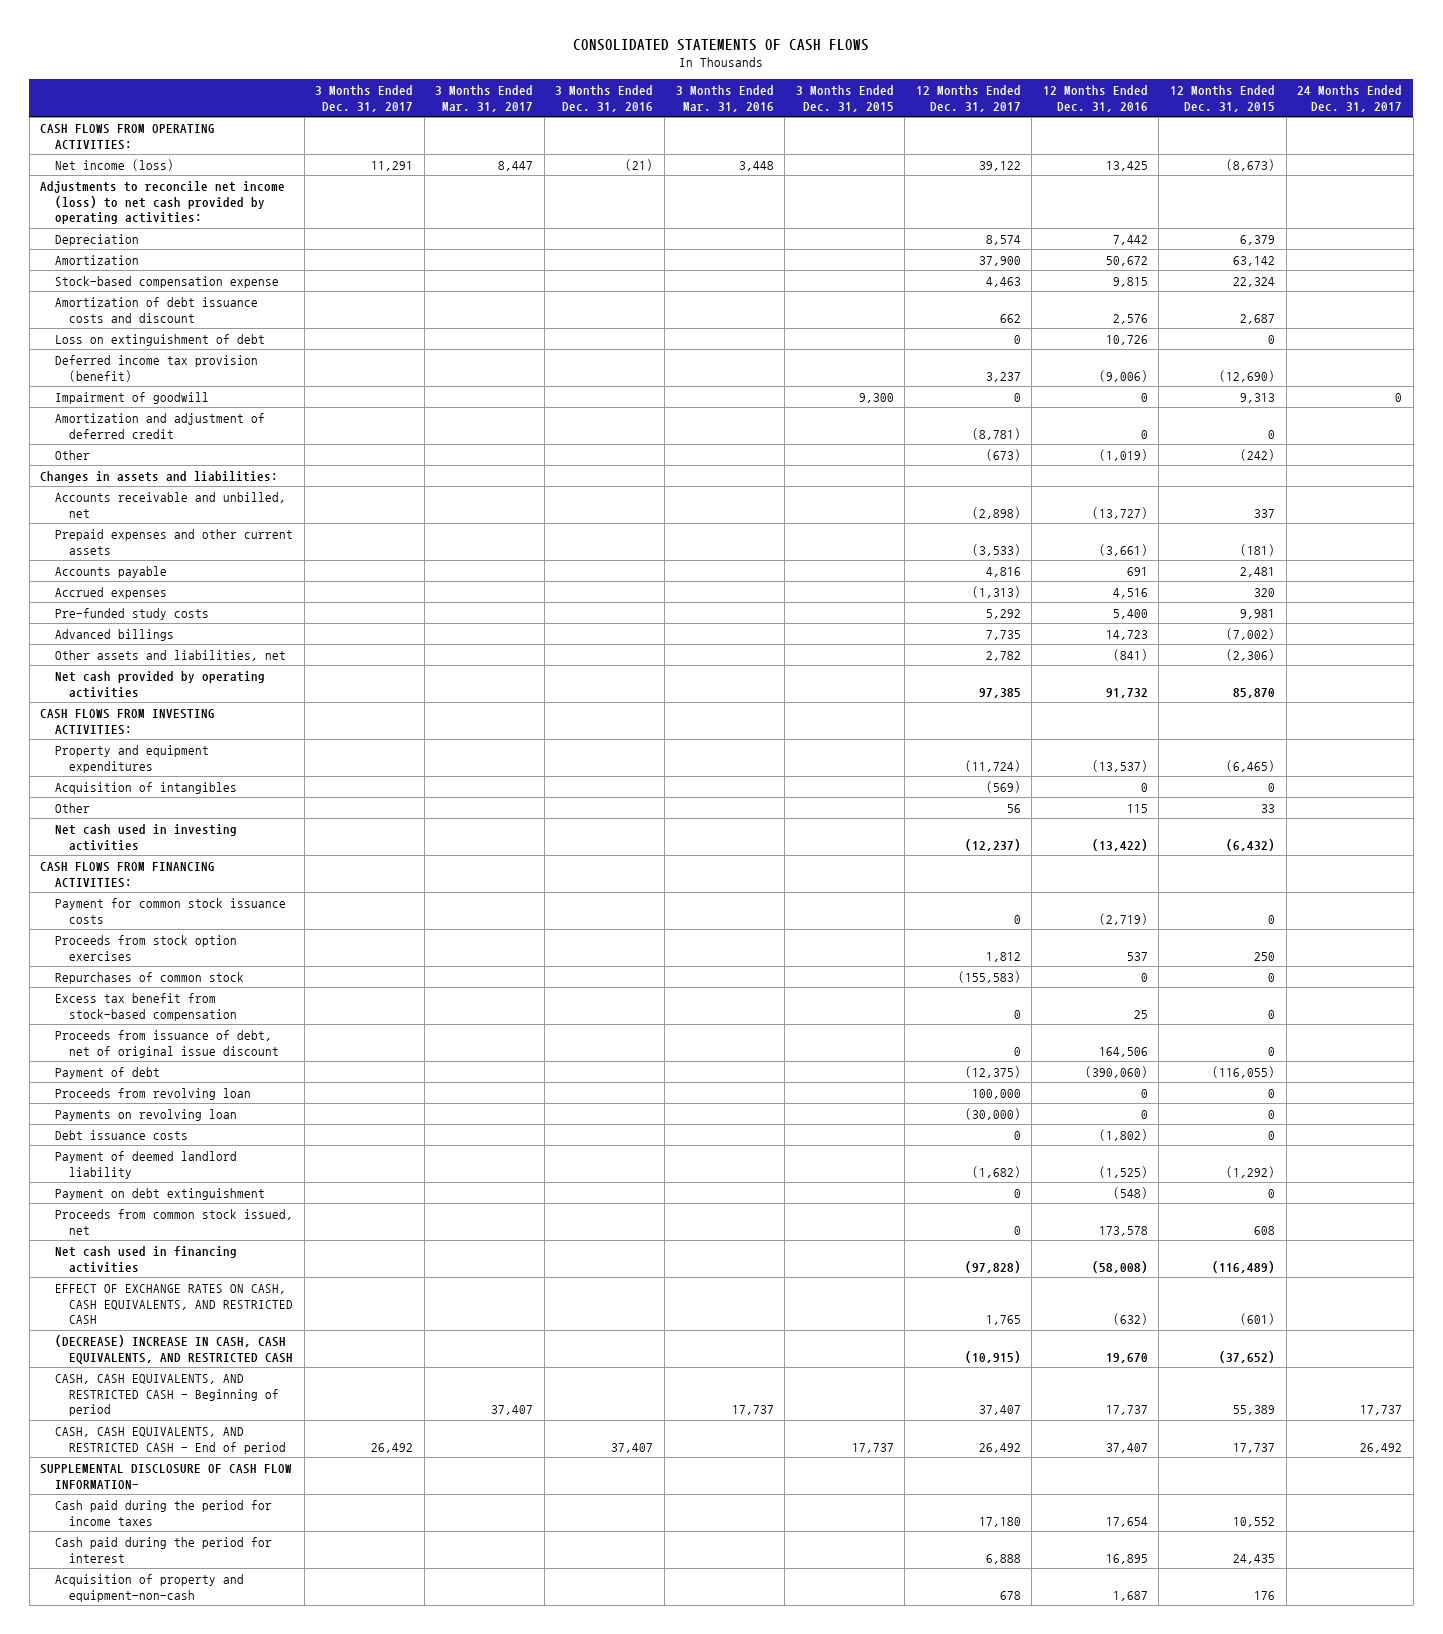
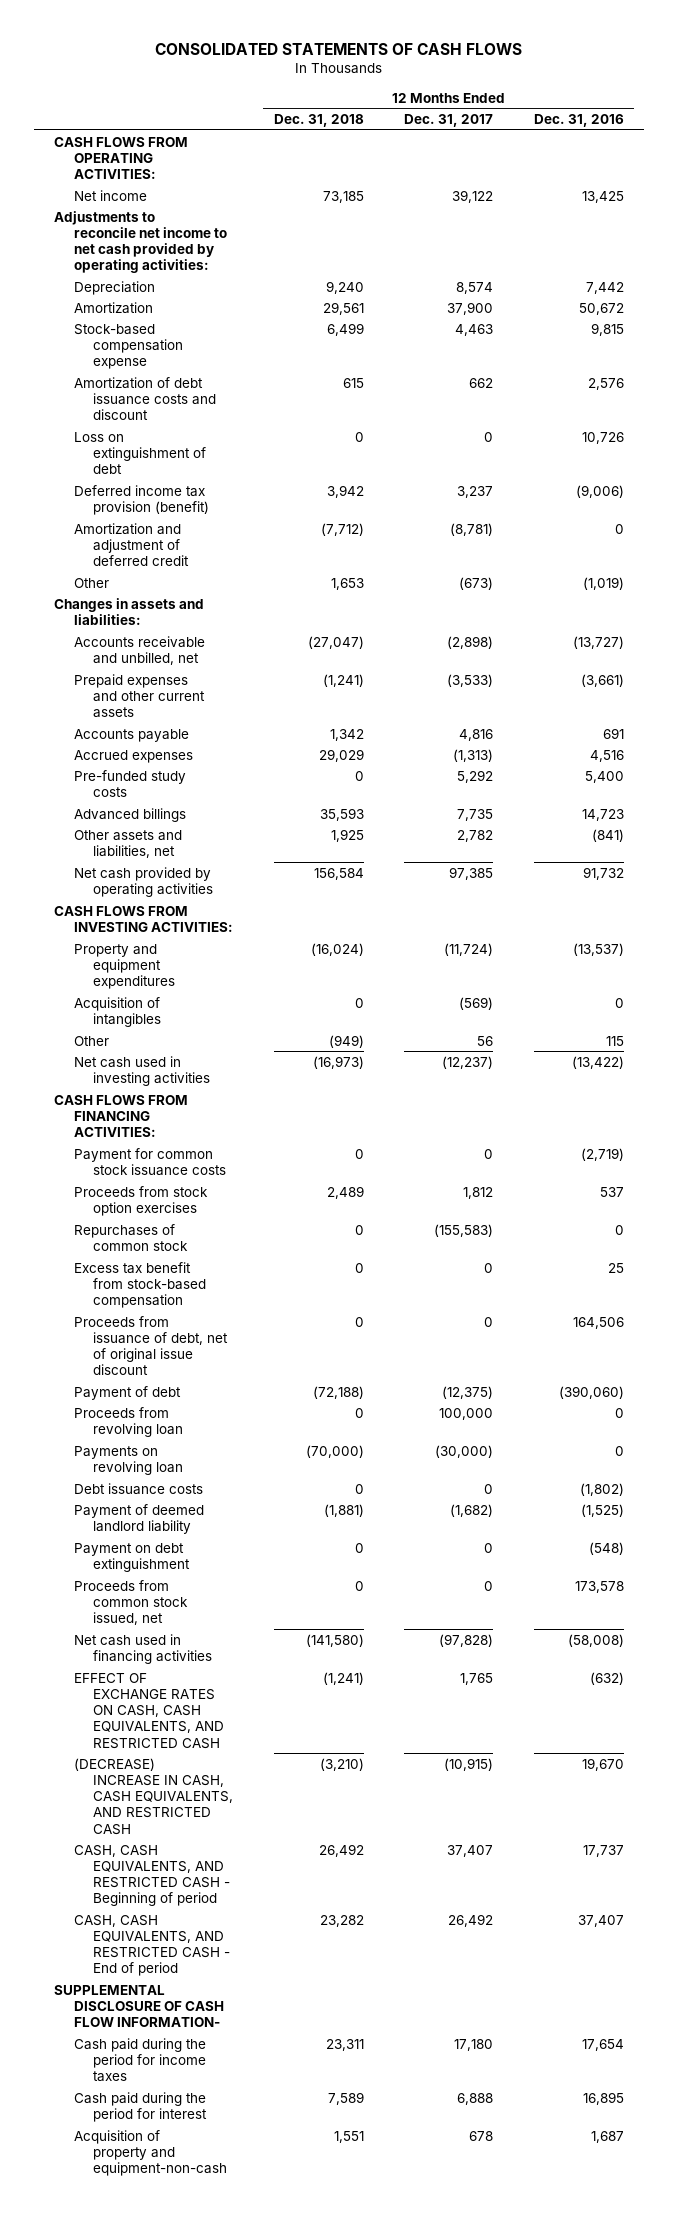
[315,84,414,112] 3 Months Ended Dec. 31, 2017 -> none
[435,84,534,112] 3 Months Ended Mar. 31, 2017 -> none
[555,84,654,112] 3 Months Ended Dec. 31, 2016 -> none
[675,84,774,112] 3 Months Ended Mar. 31, 2016 -> none
[795,84,894,112] 3 Months Ended Dec. 31, 2015 -> none
[1170,84,1276,112] 12 Months Ended Dec. 31, 2015 -> none
[1297,84,1403,112] 24 Months Ended Dec. 31, 2017 -> none
none -> [273,113,364,127] Dec. 31, 2018
[54,158,174,171] Net income (loss) -> [73,189,147,201] Net income
[40,180,286,225] Adjustments to reconcile net income (loss) to net cash provided by operating activities: -> [54,210,227,274] Adjustments to reconcile net income to net cash provided by operating activities:
[54,391,209,404] Impairment of goodwill -> none

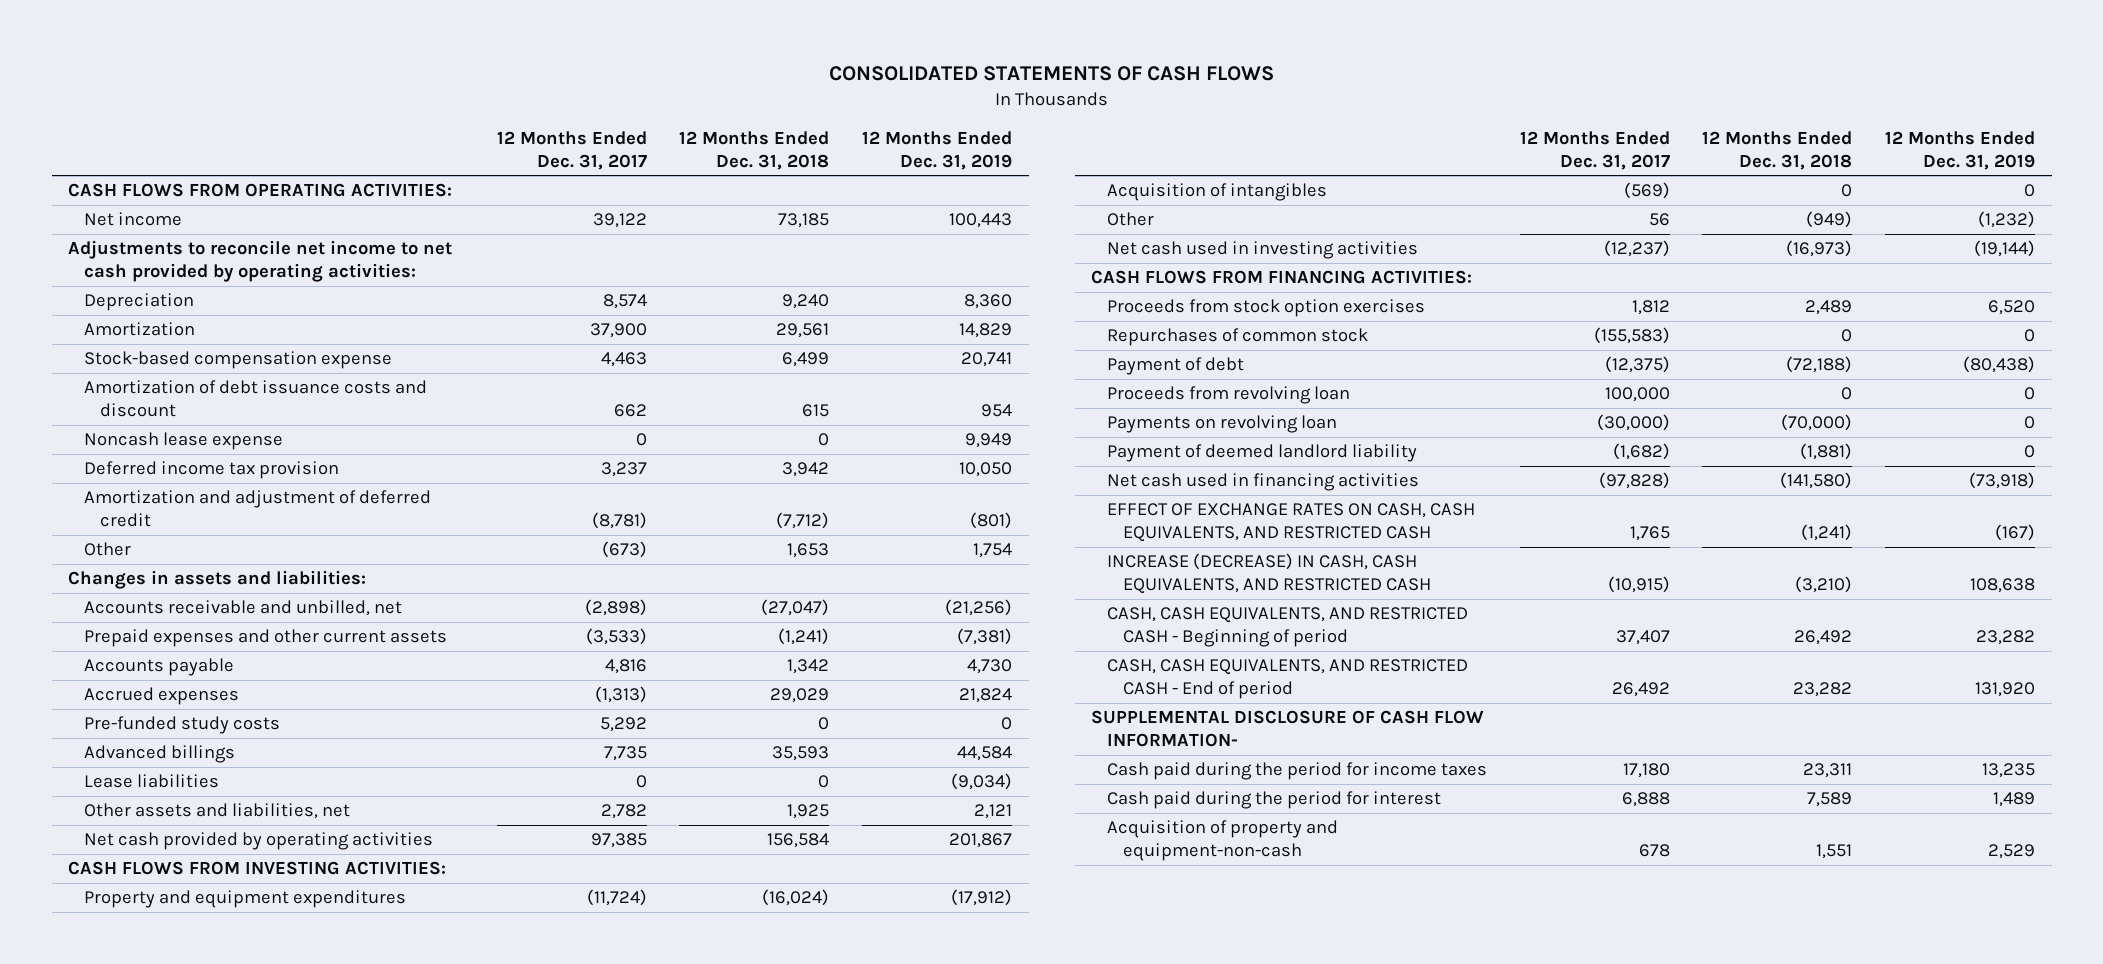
[533,113,624,127] Dec. 31, 2016 -> none
none -> [862,131,1013,170] 12 Months Ended Dec. 31, 2019
[73,431,207,475] Loss on extinguishment of debt -> none
none -> [83,432,283,451] Noncash lease expense
[73,484,210,515] Deferred income tax provision (benefit) -> [83,461,339,480] Deferred income tax provision
none -> [83,774,219,789] Lease liabilities
[73,1147,227,1176] Payment for common stock issuance costs -> none
[73,1261,207,1309] Excess tax benefit from stock-based compensation -> none
[73,1315,229,1376] Proceeds from issuance of debt, net of original issue discount -> none
[73,1482,203,1495] Debt issuance costs -> none
[73,1542,191,1572] Payment on debt extinguishment -> none
[73,1579,189,1626] Proceeds from common stock issued, net -> none
[73,1757,234,1835] (DECREASE) INCREASE IN CASH, CASH EQUIVALENTS, AND RESTRICTED CASH -> [1106,553,1431,595] INCREASE (DECREASE) IN CASH, CASH EQUIVALENTS, AND RESTRICTED CASH

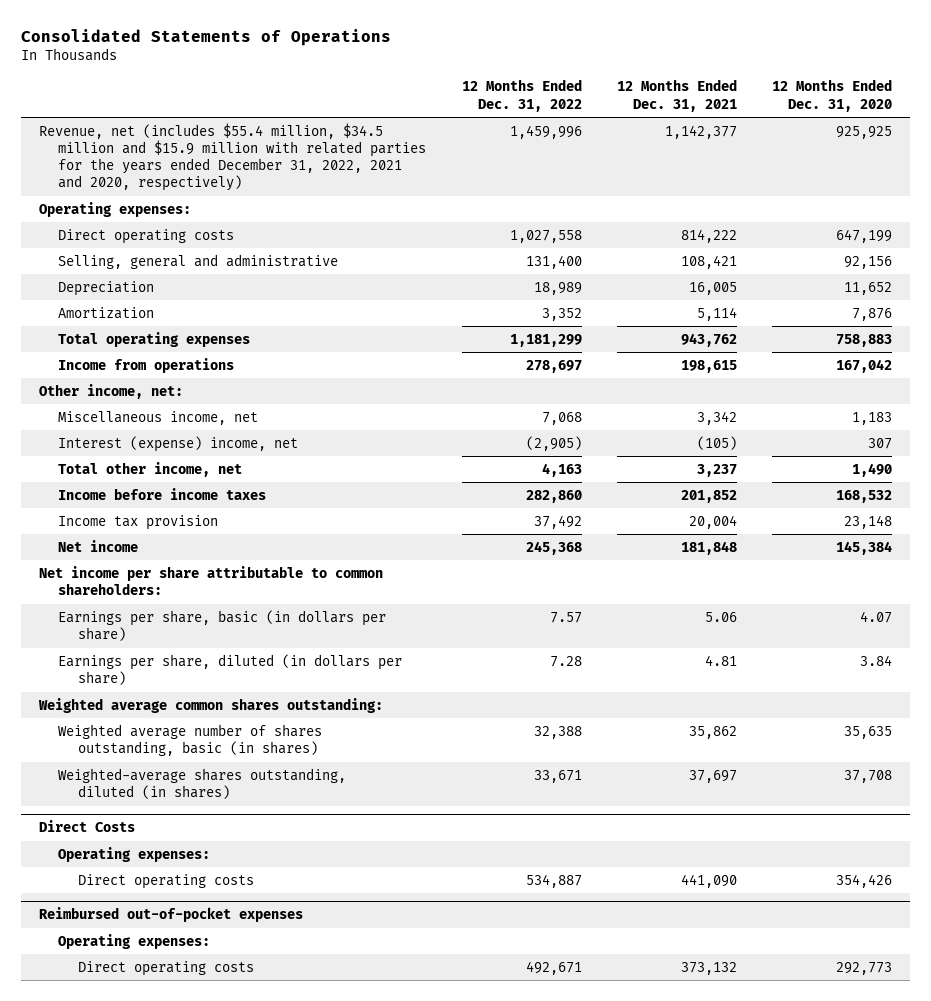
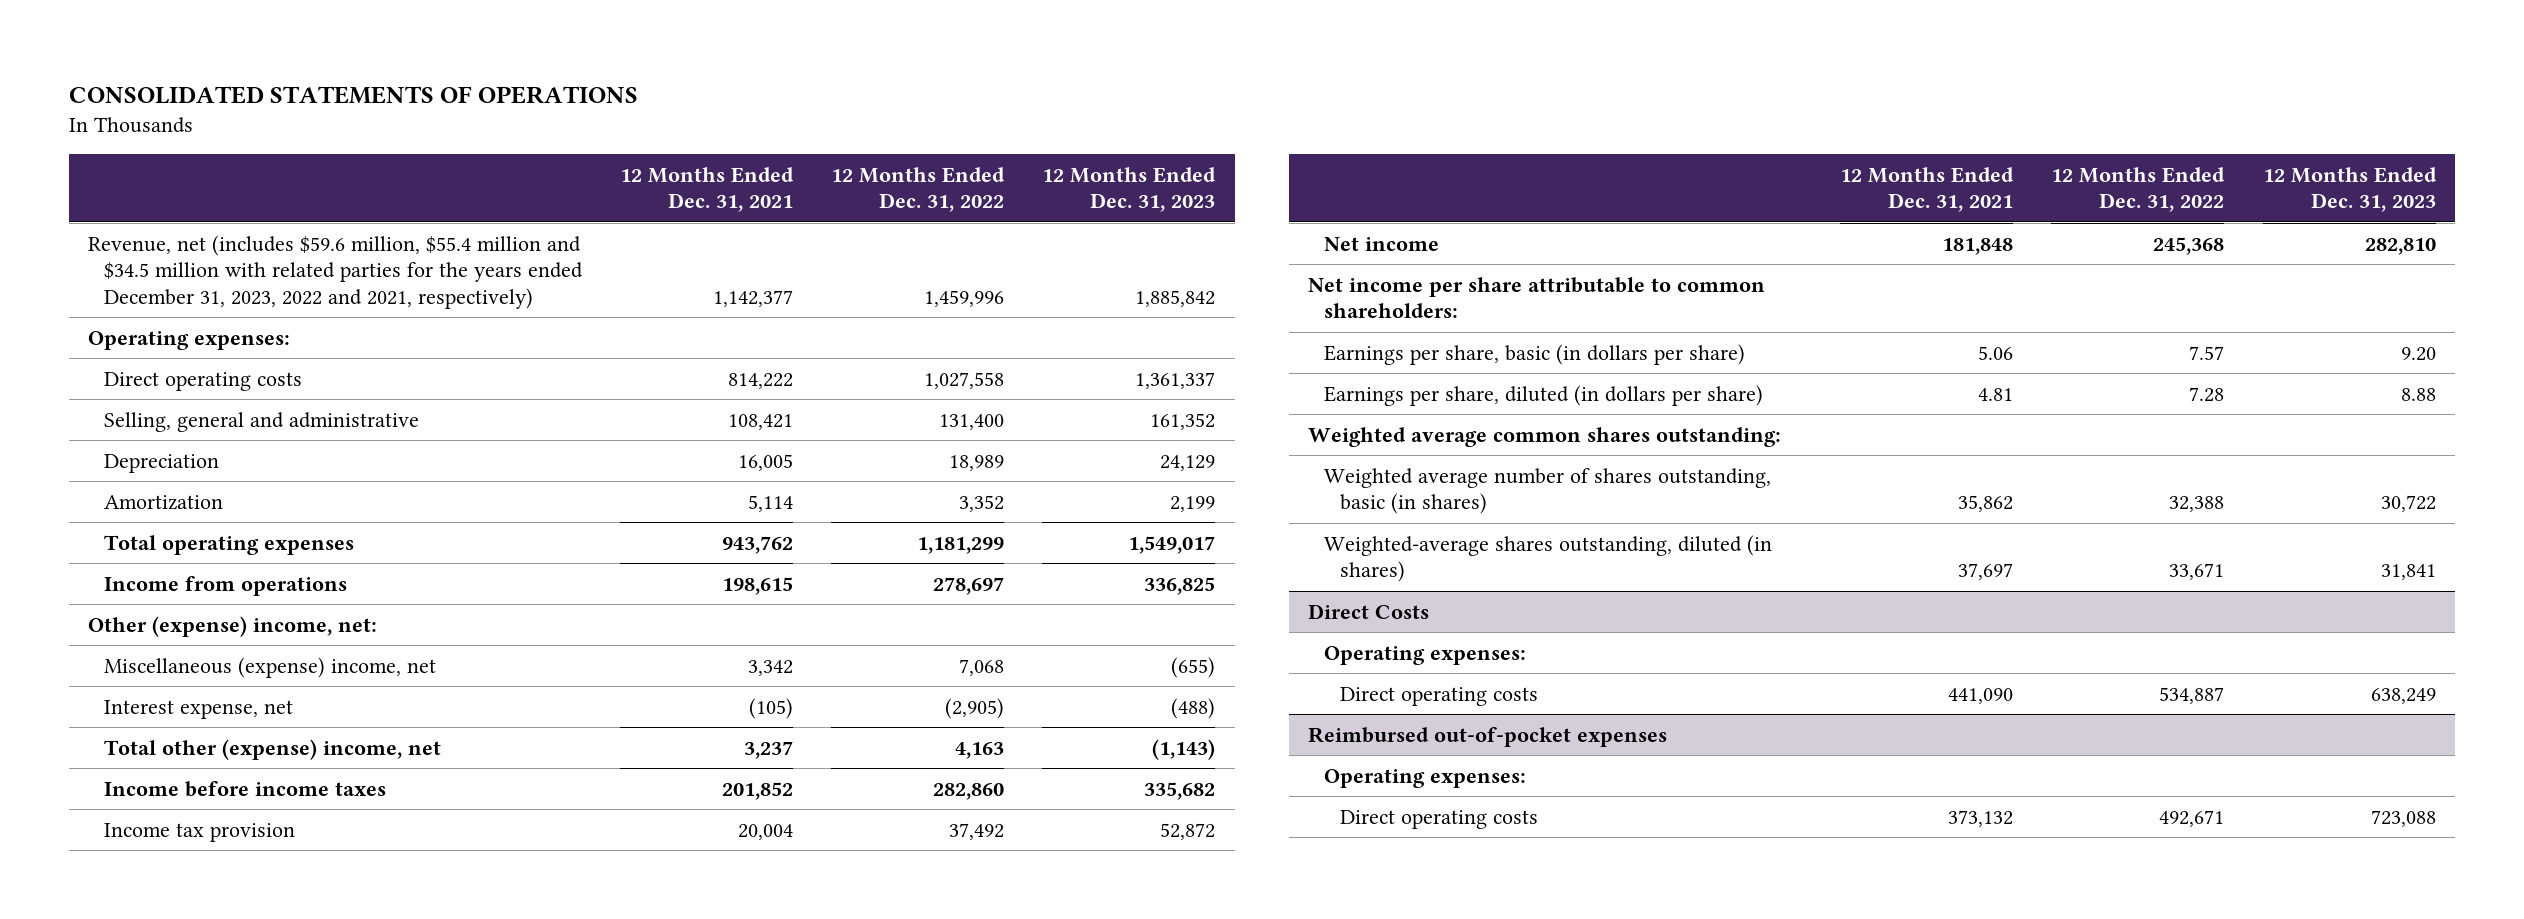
[21,28,392,46] Consolidated Statements of Operations -> [68,85,638,104] CONSOLIDATED STATEMENTS OF OPERATIONS
[772,79,893,112] 12 Months Ended Dec. 31, 2020 -> none
none -> [1042,166,1217,213] 12 Months Ended Dec. 31, 2023
[38,122,427,192] Revenue, net (includes $55.4 million, $34.5 million and $15.9 million with related parties for the years ended December 31, 2022, 2021 and 2020, respectively) -> [87,234,584,309] Revenue, net (includes $59.6 million, $55.4 million and $34.5 million with related parties for the years ended December 31, 2023, 2022 and 2021, respectively)
[38,383,183,399] Other income, net: -> [87,615,377,637] Other (expense) income, net:
[58,410,259,425] Miscellaneous income, net -> [104,656,437,678] Miscellaneous (expense) income, net
[58,435,299,452] Interest (expense) income, net -> [104,699,294,719] Interest expense, net
[58,461,243,477] Total other income, net -> [104,738,442,760] Total other (expense) income, net

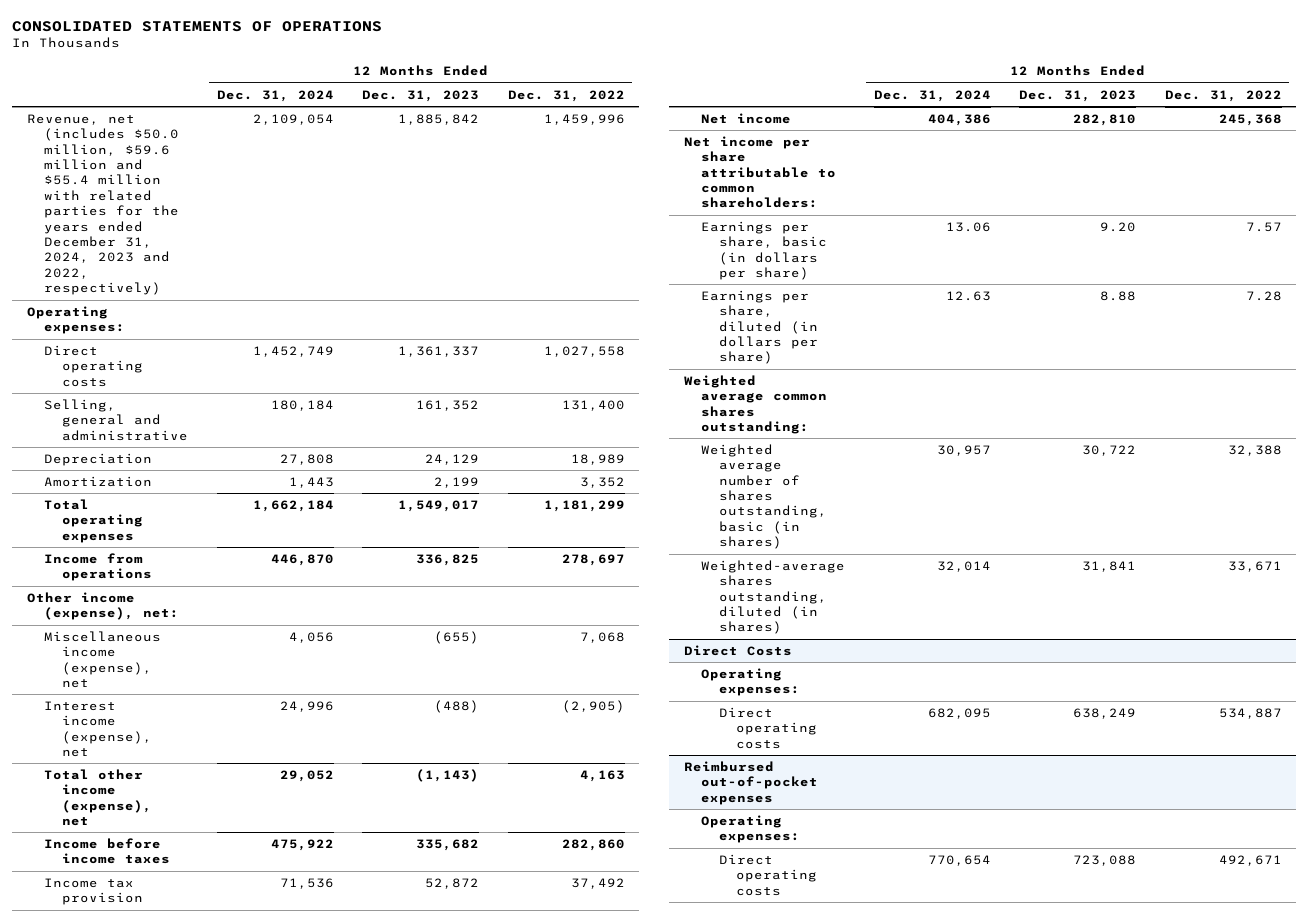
[620,166,795,213] 12 Months Ended Dec. 31, 2021 -> none
none -> [216,89,334,102] Dec. 31, 2024
[87,234,584,309] Revenue, net (includes $59.6 million, $55.4 million and $34.5 million with related parties for the years ended December 31, 2023, 2022 and 2021, respectively) -> [26,113,180,296] Revenue, net (includes $50.0 million, $59.6 million and $55.4 million with related parties for the years ended December 31, 2024, 2023 and 2022, respectively)
[87,615,377,637] Other (expense) income, net: -> [26,591,180,621] Other income (expense), net:
[104,656,437,678] Miscellaneous (expense) income, net -> [44,630,162,689] Miscellaneous income (expense), net
[104,699,294,719] Interest expense, net -> [44,700,152,758] Interest income (expense), net
[104,738,442,760] Total other (expense) income, net -> [44,768,152,827] Total other income (expense), net

